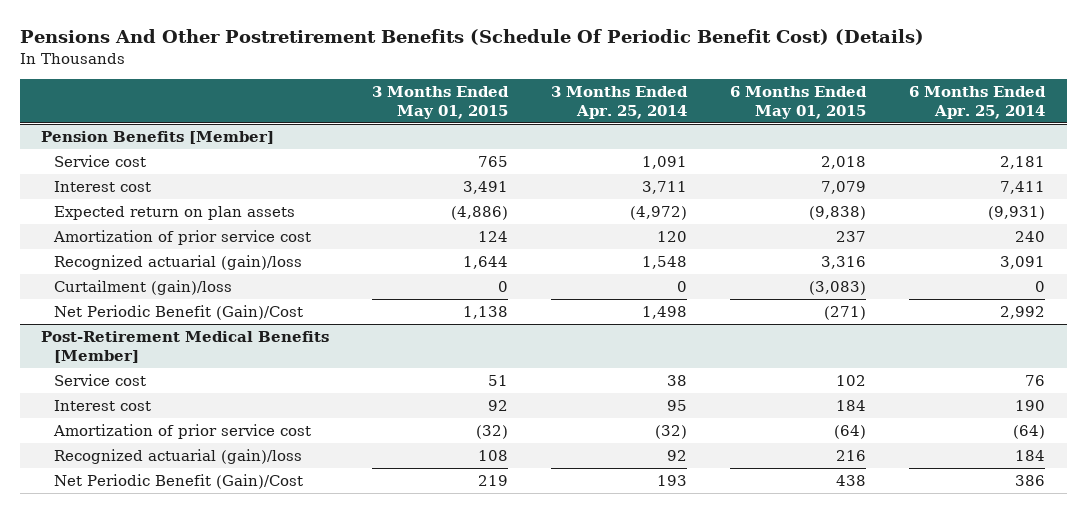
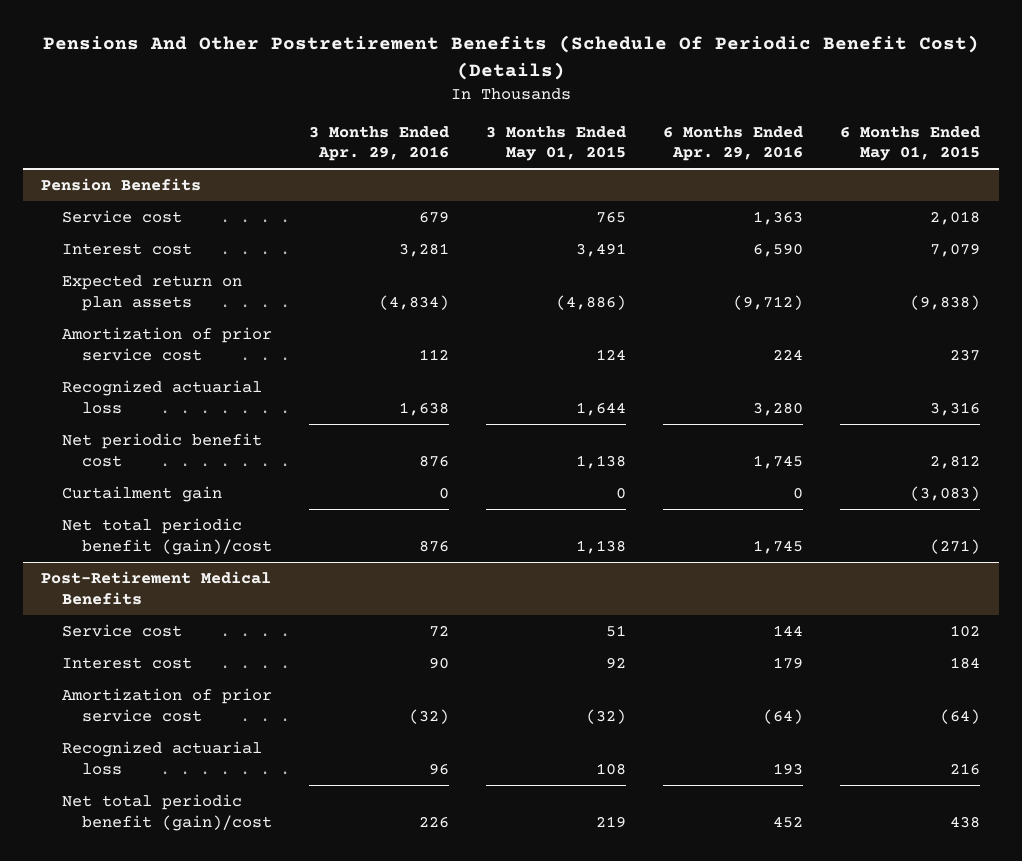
[551,85,689,119] 3 Months Ended Apr. 25, 2014 -> none
[909,85,1047,119] 6 Months Ended Apr. 25, 2014 -> none
none -> [309,125,450,162] 3 Months Ended Apr. 29, 2016
none -> [663,125,804,162] 6 Months Ended Apr. 29, 2016
[41,131,275,145] Pension Benefits [Member] -> [41,177,202,191] Pension Benefits
[54,255,303,271] Recognized actuarial (gain)/loss -> [61,379,262,414] Recognized actuarial loss
none -> [61,432,262,467] Net periodic benefit cost
[54,280,233,296] Curtailment (gain)/loss -> [61,485,222,502] Curtailment gain
[54,305,304,321] Net Periodic Benefit (Gain)/Cost -> [61,517,272,555] Net total periodic benefit (gain)/cost
[41,331,330,364] Post-Retirement Medical Benefits [Member] -> [41,570,272,605] Post-Retirement Medical Benefits
[54,449,303,465] Recognized actuarial (gain)/loss -> [61,740,262,775] Recognized actuarial loss
[54,474,304,490] Net Periodic Benefit (Gain)/Cost -> [61,793,272,831] Net total periodic benefit (gain)/cost

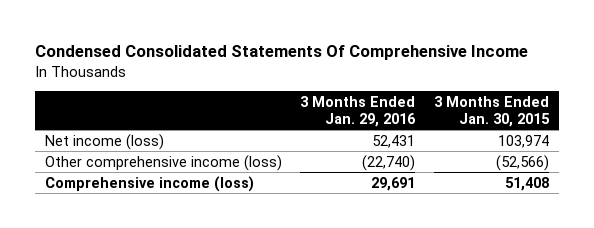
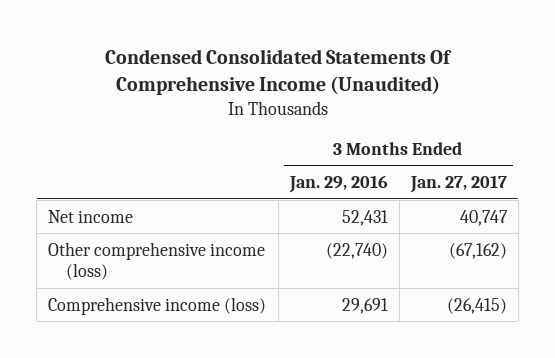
[35,45,529,61] Condensed Consolidated Statements Of Comprehensive Income -> [104,49,452,96] Condensed Consolidated Statements Of Comprehensive Income (Unaudited)
[434,95,551,127] 3 Months Ended Jan. 30, 2015 -> none
none -> [409,175,507,194] Jan. 27, 2017
[44,133,164,150] Net income (loss) -> [48,209,134,223] Net income

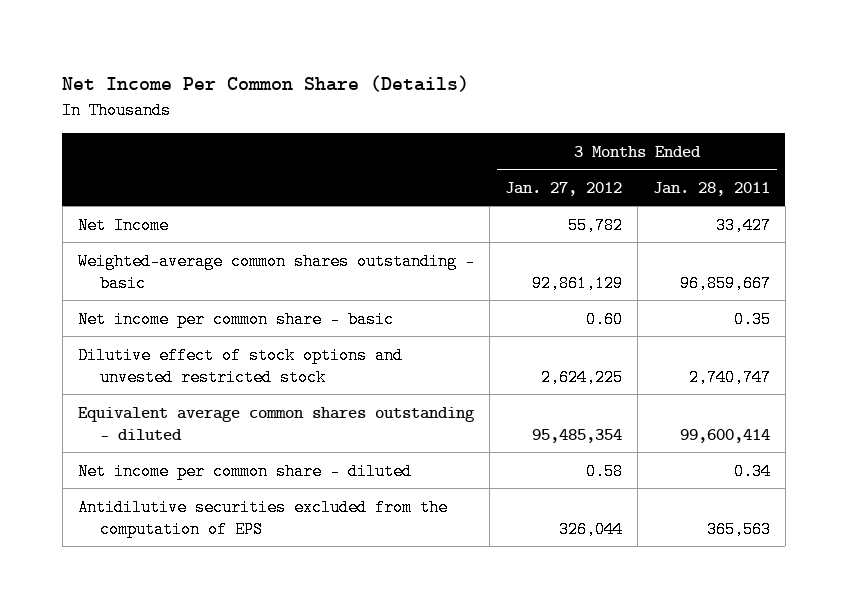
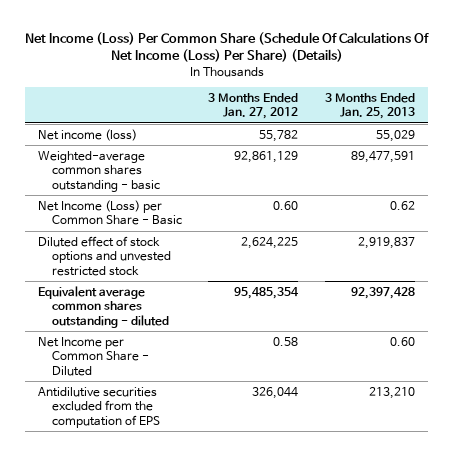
[62,75,470,93] Net Income Per Common Share (Details) -> [24,31,429,63] Net Income (Loss) Per Common Share (Schedule Of Calculations Of Net Income (Loss) Per Share) (Details)
[652,181,770,196] Jan. 28, 2011 -> none
none -> [325,92,416,120] 3 Months Ended Jan. 25, 2013
[77,216,169,234] Net Income -> [38,128,138,141] Net income (loss)
[77,310,394,328] Net income per common share - basic -> [38,199,182,226] Net Income (Loss) per Common Share - Basic
[77,346,403,386] Dilutive effect of stock options and unvested restricted stock -> [38,235,171,276] Diluted effect of stock options and unvested restricted stock
[77,462,412,480] Net income per common share - diluted -> [38,336,149,376] Net Income per Common Share - Diluted

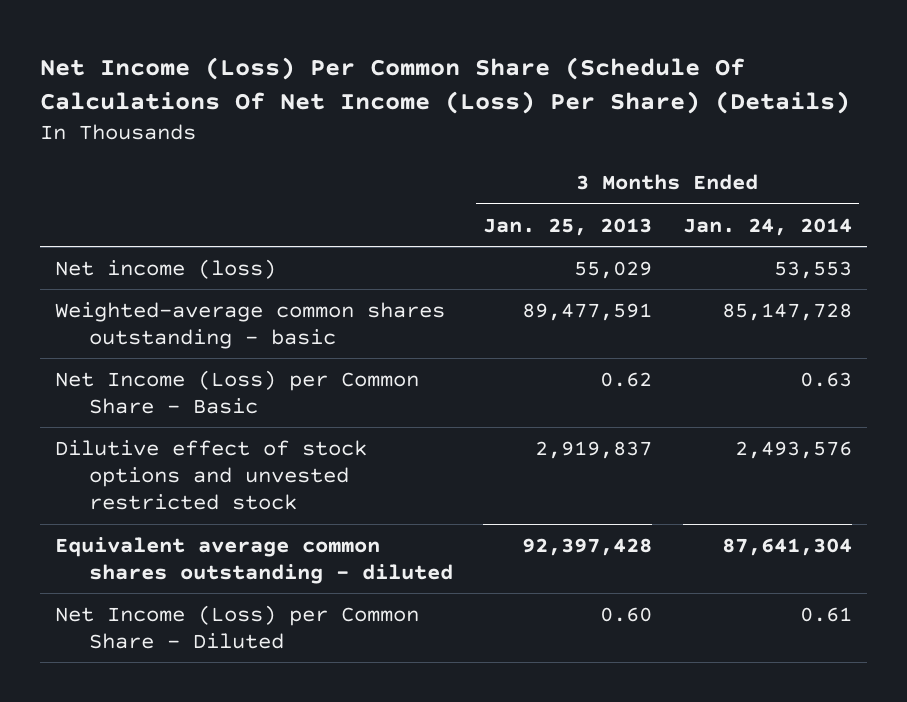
[208,92,299,120] 3 Months Ended Jan. 27, 2012 -> none
none -> [682,217,852,236] Jan. 24, 2014
[38,235,171,276] Diluted effect of stock options and unvested restricted stock -> [55,439,368,510] Dilutive effect of stock options and unvested restricted stock
[38,386,160,428] Antidilutive securities excluded from the computation of EPS -> none
[38,336,149,376] Net Income per Common Share - Diluted -> [55,604,420,649] Net Income (Loss) per Common Share - Diluted

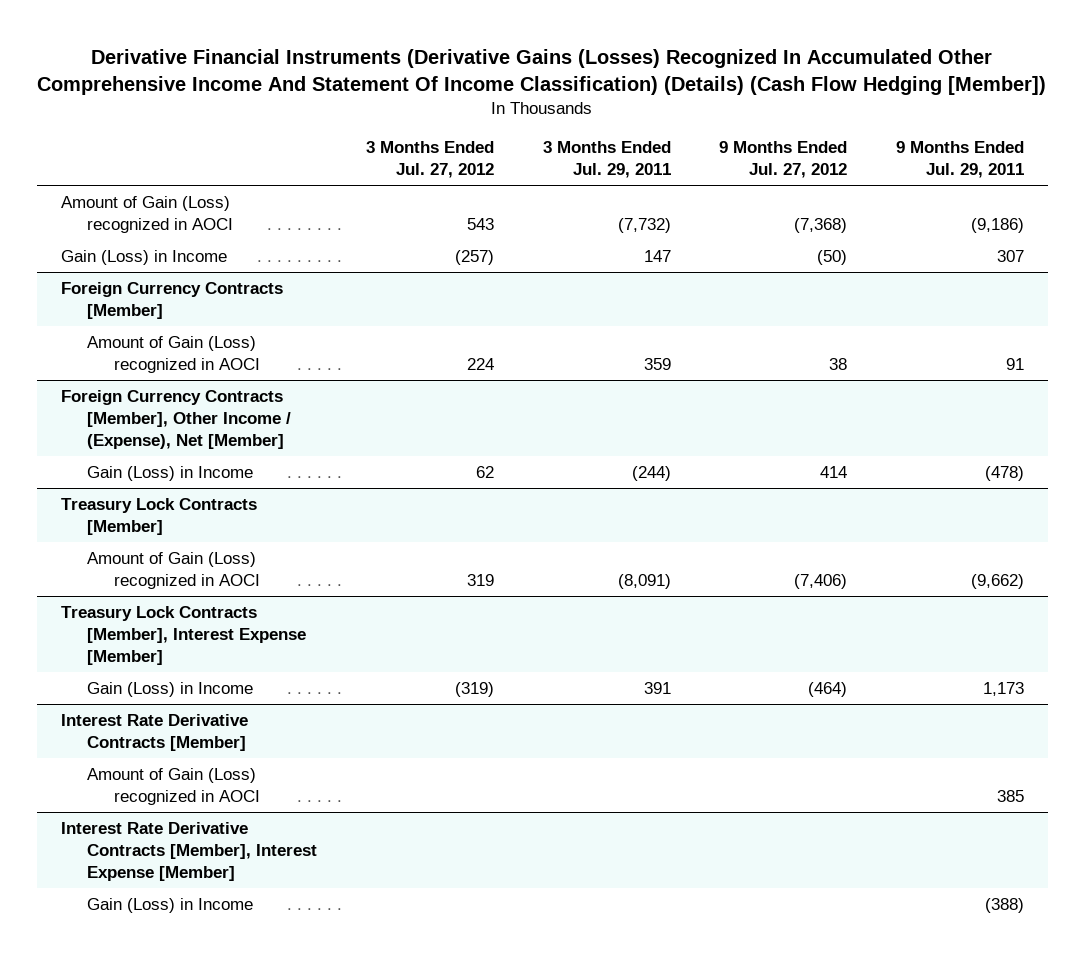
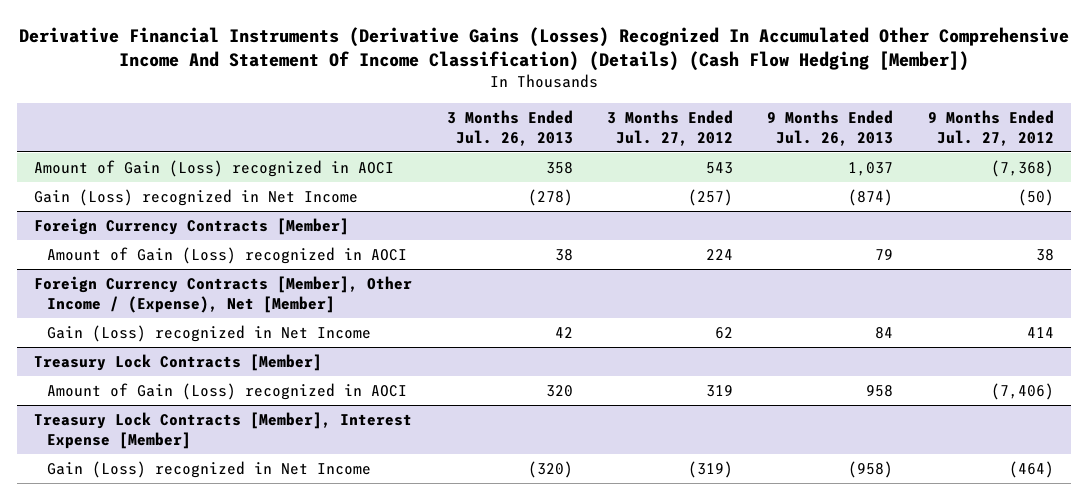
[542,141,671,179] 3 Months Ended Jul. 29, 2011 -> none
[895,141,1024,179] 9 Months Ended Jul. 29, 2011 -> none
none -> [446,109,573,146] 3 Months Ended Jul. 26, 2013
none -> [767,109,894,146] 9 Months Ended Jul. 26, 2013
[61,249,228,265] Gain (Loss) in Income -> [34,188,359,206] Gain (Loss) recognized in Net Income
[87,465,254,481] Gain (Loss) in Income -> [46,324,371,342] Gain (Loss) recognized in Net Income
[61,713,249,751] Interest Rate Derivative Contracts [Member] -> none
[87,767,260,805] Amount of Gain (Loss) recognized in AOCI -> none
[61,821,318,881] Interest Rate Derivative Contracts [Member], Interest Expense [Member] -> none
[87,897,254,913] Gain (Loss) in Income -> none
[87,681,254,697] Gain (Loss) in Income -> [46,460,371,478] Gain (Loss) recognized in Net Income

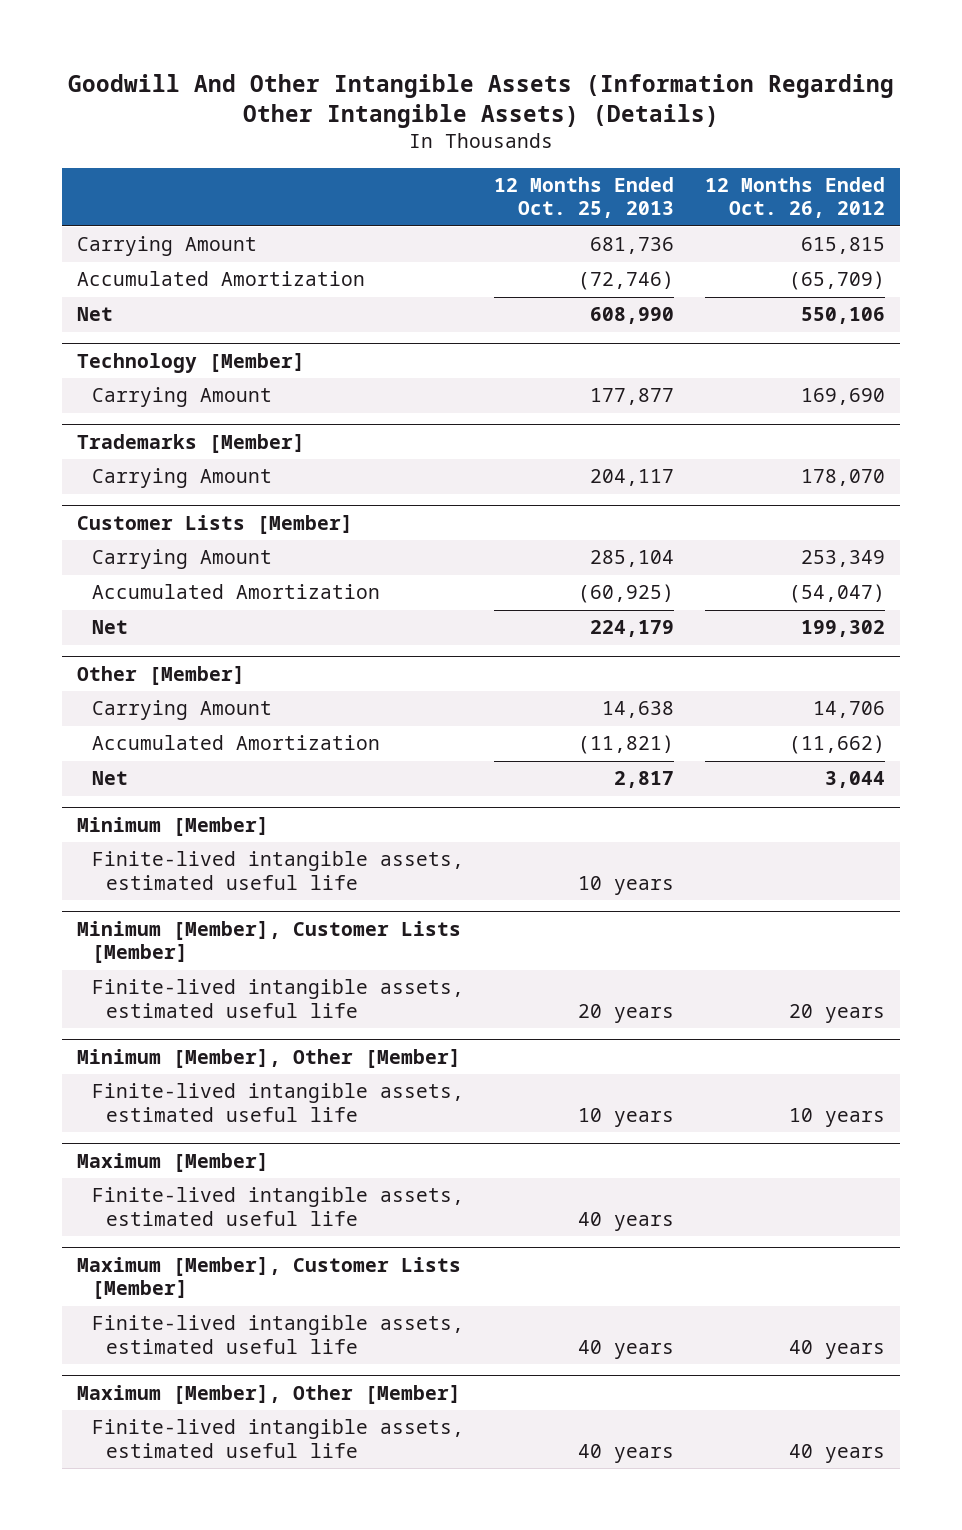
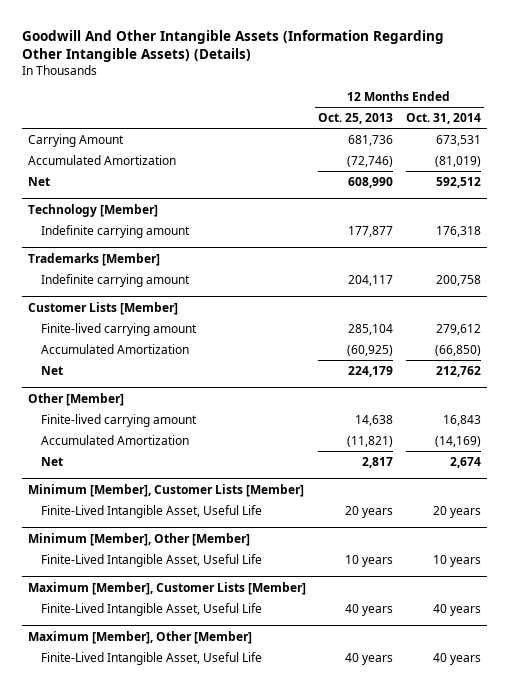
[704,177,885,219] 12 Months Ended Oct. 26, 2012 -> none
none -> [405,113,481,125] Oct. 31, 2014
[91,387,272,408] Carrying Amount -> [41,224,191,238] Indefinite carrying amount
[91,468,272,489] Carrying Amount -> [41,273,191,287] Indefinite carrying amount
[91,549,272,570] Carrying Amount -> [41,322,198,336] Finite-lived carrying amount
[91,700,272,721] Carrying Amount -> [41,413,198,427] Finite-lived carrying amount
[77,817,270,837] Minimum [Member] -> none
[91,851,464,890] Finite-lived intangible assets, estimated useful life -> none
[91,979,464,1018] Finite-lived intangible assets, estimated useful life -> [41,504,263,518] Finite-Lived Intangible Asset, Useful Life
[77,1153,270,1173] Maximum [Member] -> none
[91,1187,464,1226] Finite-lived intangible assets, estimated useful life -> none
[91,1083,464,1122] Finite-lived intangible assets, estimated useful life -> [41,553,263,567] Finite-Lived Intangible Asset, Useful Life
[91,1315,464,1354] Finite-lived intangible assets, estimated useful life -> [41,602,263,616] Finite-Lived Intangible Asset, Useful Life
[91,1419,464,1458] Finite-lived intangible assets, estimated useful life -> [41,651,263,665] Finite-Lived Intangible Asset, Useful Life

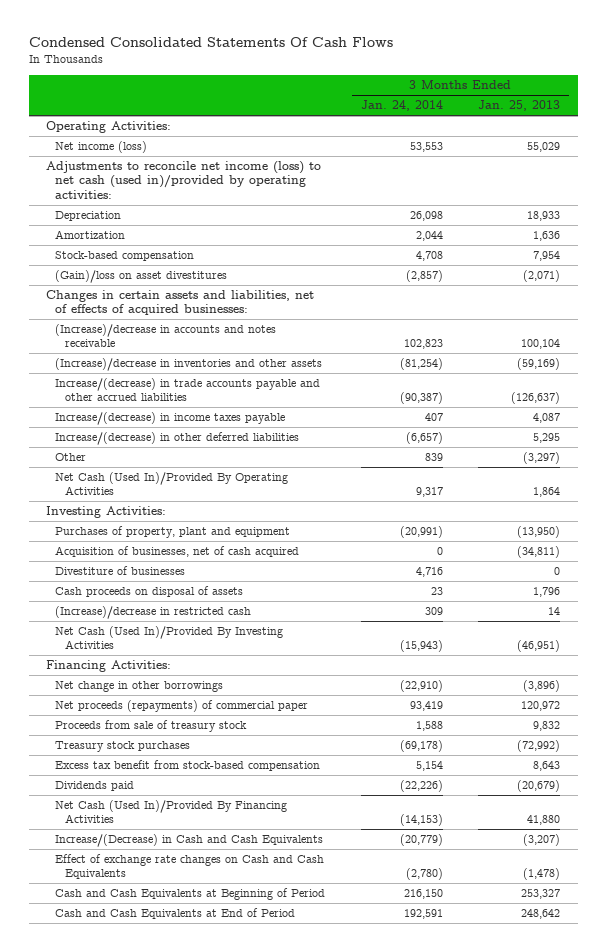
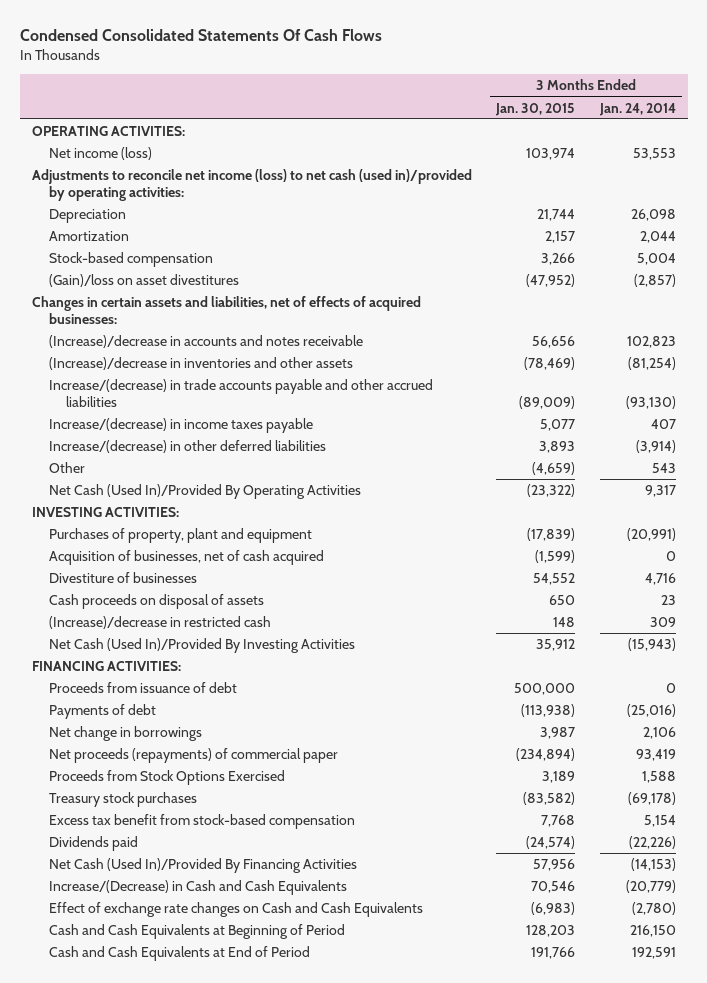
[477,100,560,112] Jan. 25, 2013 -> none
none -> [495,102,576,116] Jan. 30, 2015
[46,121,172,134] Operating Activities: -> [31,126,185,137] OPERATING ACTIVITIES:
[415,251,443,262] 4,708 -> [636,253,676,266] 5,004
[399,392,443,405] (90,387) -> [625,395,676,409] (93,130)
[405,432,443,445] (6,657) -> [635,440,676,454] (3,914)
[424,453,443,462] 839 -> [651,463,676,474] 543
[46,506,167,519] Investing Activities: -> [31,507,179,518] INVESTING ACTIVITIES:
[46,660,172,673] Financing Activities: -> [31,661,181,672] FINANCING ACTIVITIES:
none -> [49,682,238,694] Proceeds from issuance of debt
none -> [49,704,157,720] Payments of debt
[55,681,224,693] Net change in other borrowings -> [49,726,203,742] Net change in borrowings
[399,680,443,693] (22,910) -> [642,727,676,740] 2,106
[55,720,248,733] Proceeds from sale of treasury stock -> [49,770,286,786] Proceeds from Stock Options Exercised

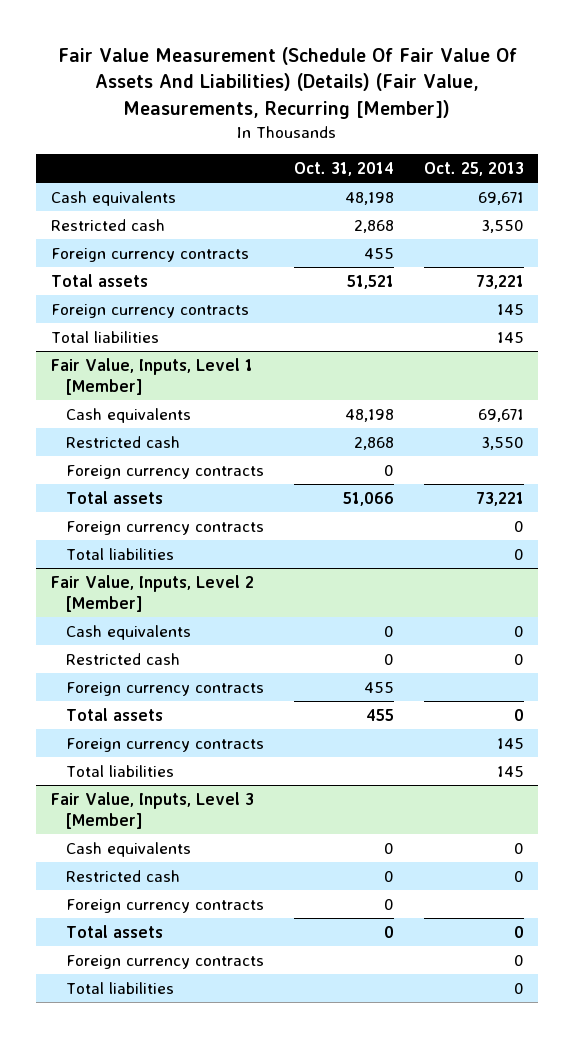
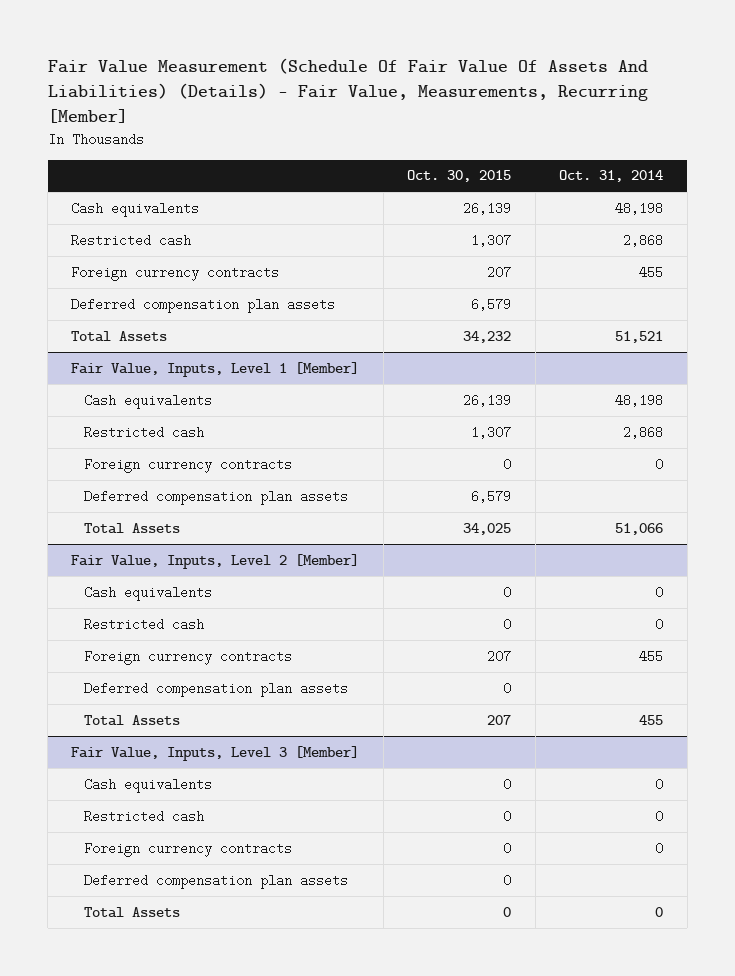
[58,47,518,119] Fair Value Measurement (Schedule Of Fair Value Of Assets And Liabilities) (Details) (Fair Value, Measurements, Recurring [Member]) -> [47,58,648,124] Fair Value Measurement (Schedule Of Fair Value Of Assets And Liabilities) (Details) - Fair Value, Measurements, Recurring [Member]
[423,162,524,177] Oct. 25, 2013 -> none
none -> [407,170,512,183] Oct. 30, 2015
[50,303,249,318] Foreign currency contracts -> none
[50,330,159,343] Total liabilities -> none
none -> [71,297,336,313] Deferred compensation plan assets
[50,273,148,287] Total assets -> [71,330,168,342] Total Assets
[66,520,265,535] Foreign currency contracts -> none
[66,547,175,560] Total liabilities -> none
none -> [84,489,349,505] Deferred compensation plan assets
[66,490,164,504] Total assets -> [84,522,181,534] Total Assets
[66,737,265,752] Foreign currency contracts -> none
[66,764,175,777] Total liabilities -> none
none -> [84,681,349,697] Deferred compensation plan assets
[66,707,164,721] Total assets -> [84,714,181,726] Total Assets
[66,954,265,969] Foreign currency contracts -> none
[66,981,175,994] Total liabilities -> none
none -> [84,873,349,889] Deferred compensation plan assets
[66,924,164,938] Total assets -> [84,906,181,918] Total Assets

